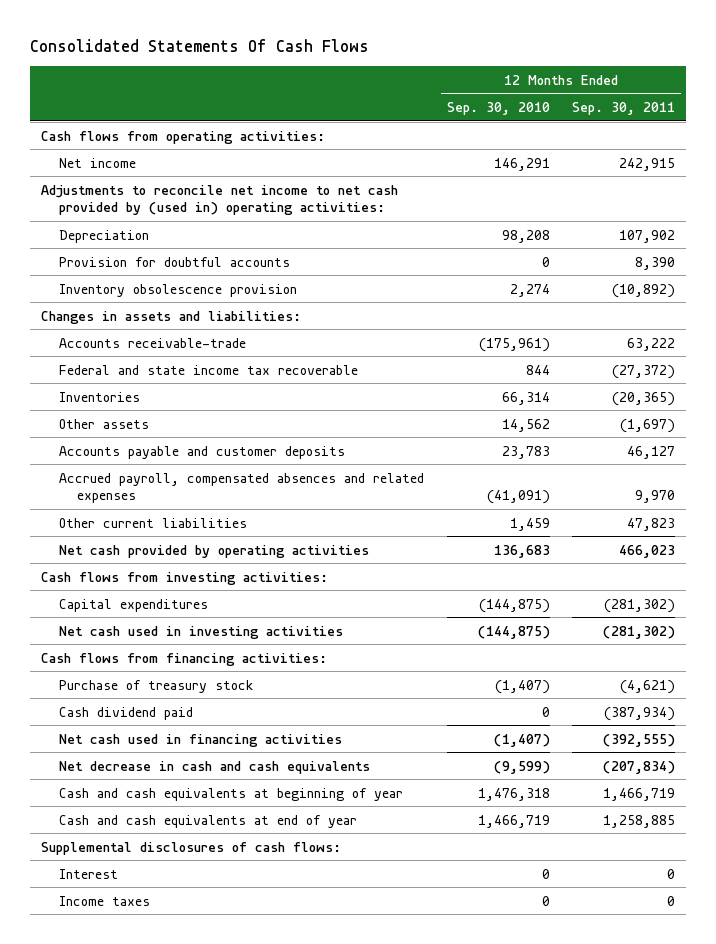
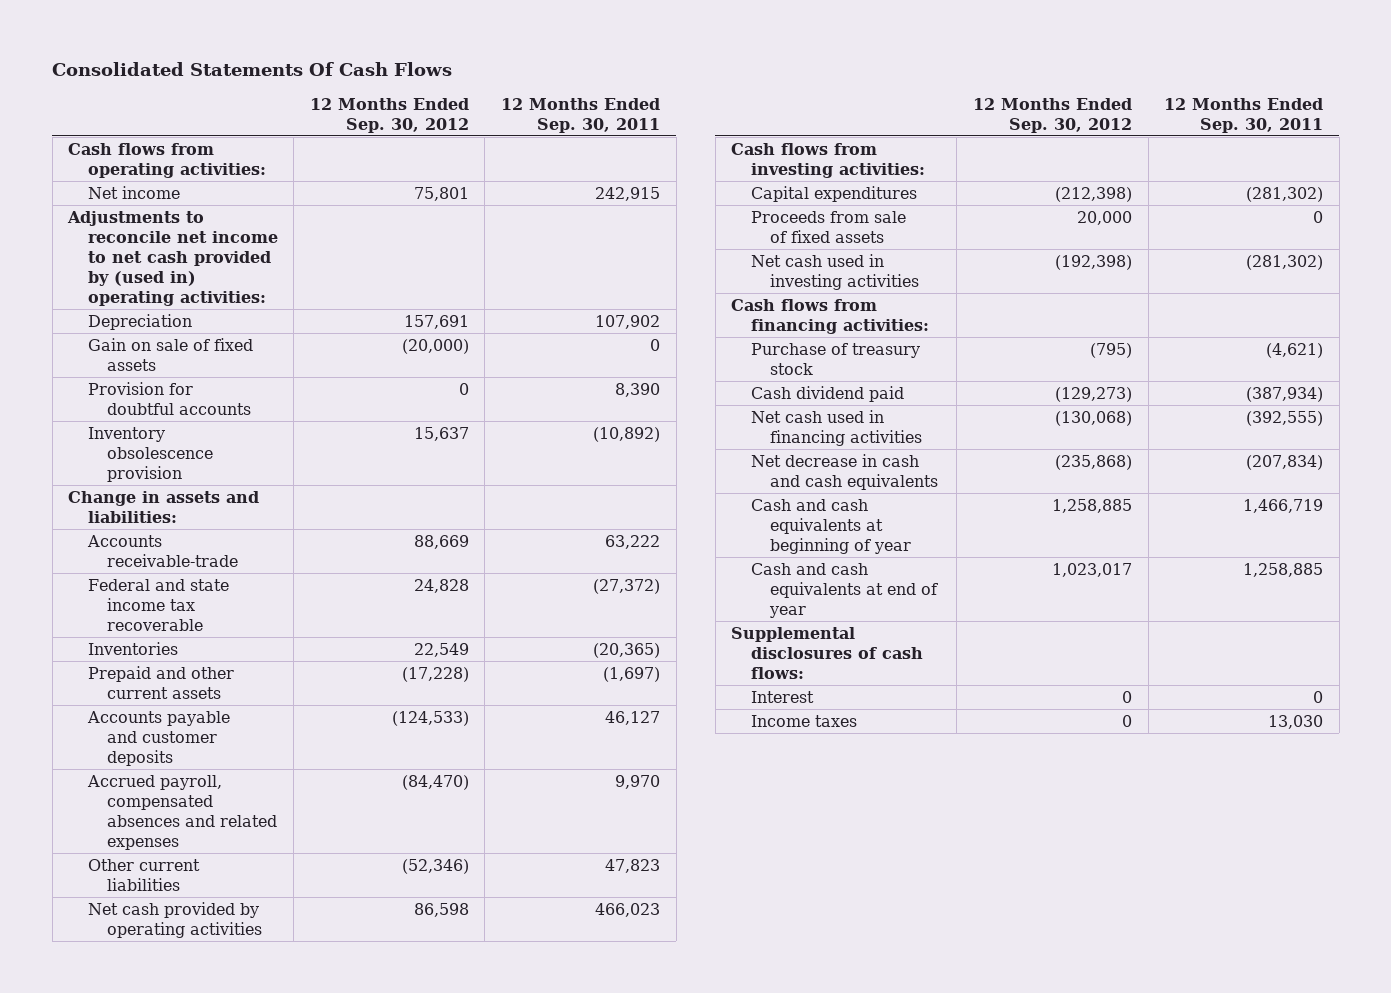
[446,102,550,116] Sep. 30, 2010 -> none
none -> [309,97,469,133] 12 Months Ended Sep. 30, 2012
none -> [87,337,253,371] Gain on sale of fixed assets
[41,310,302,324] Changes in assets and liabilities: -> [68,490,260,523] Change in assets and liabilities:
[59,418,150,429] Other assets -> [87,665,234,699] Prepaid and other current assets
none -> [750,210,906,243] Proceeds from sale of fixed assets
[666,895,675,906] 0 -> [1268,714,1324,729] 13,030

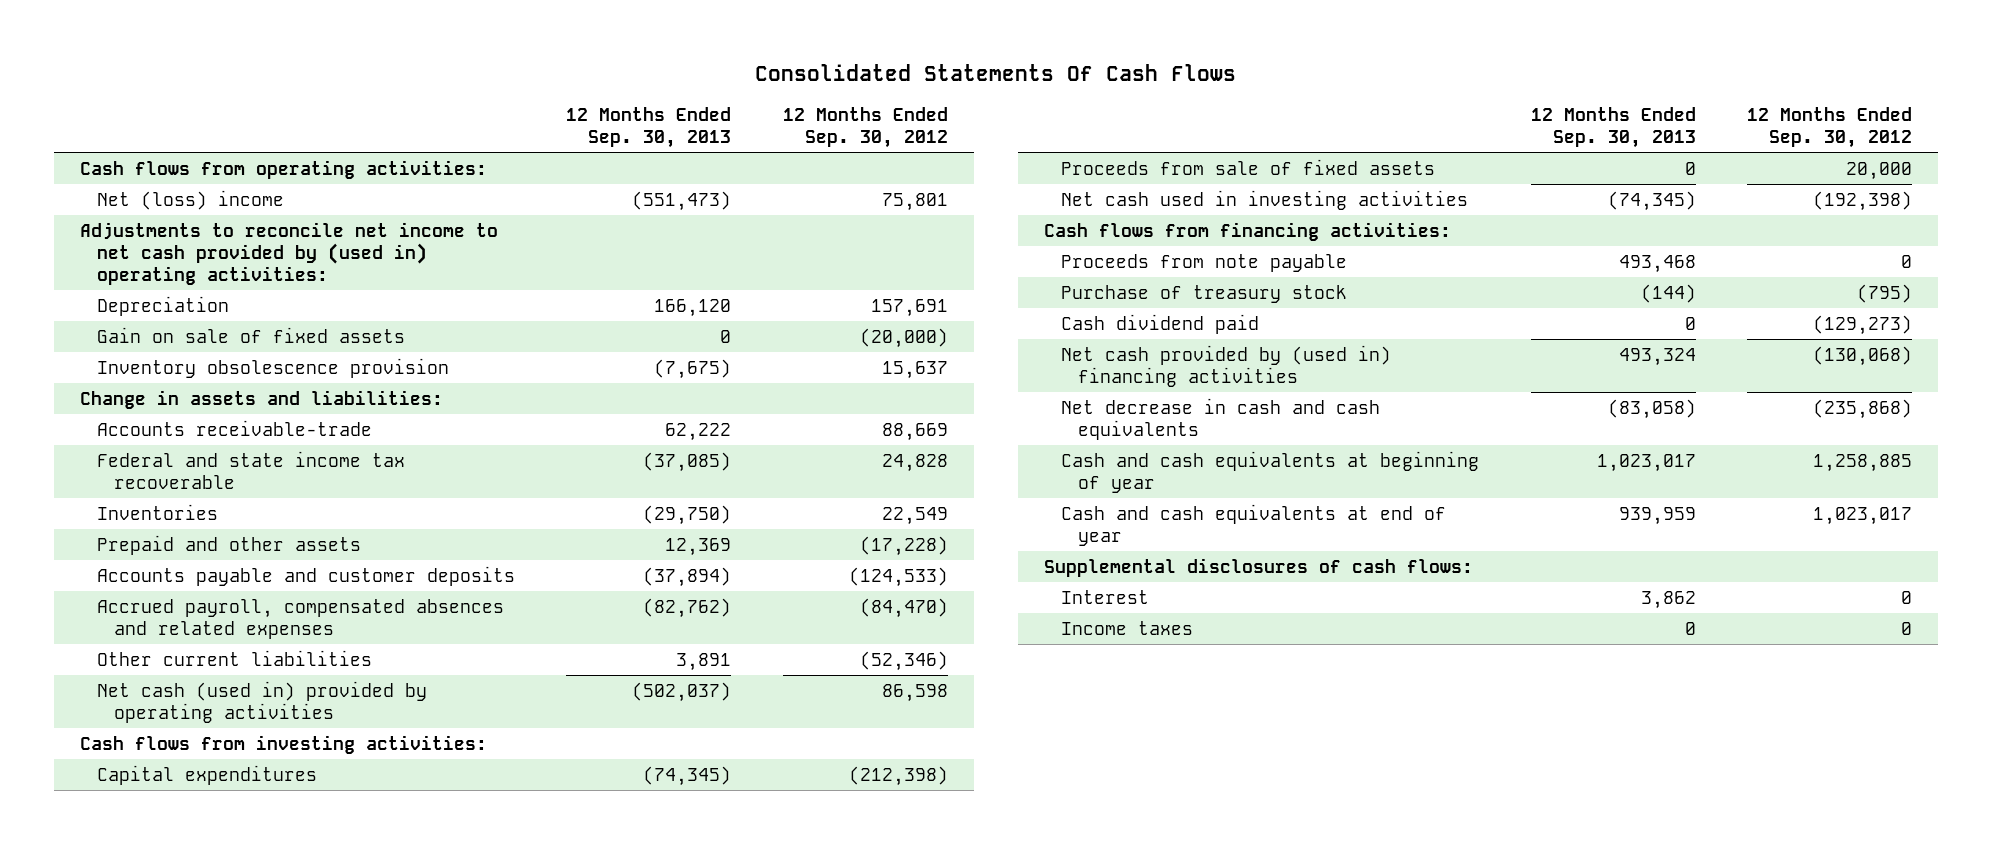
[501,97,661,133] 12 Months Ended Sep. 30, 2011 -> none
none -> [566,106,732,148] 12 Months Ended Sep. 30, 2013
[87,185,180,199] Net income -> [96,189,284,210] Net (loss) income
[87,381,251,415] Provision for doubtful accounts -> none
[87,665,234,699] Prepaid and other current assets -> [96,534,361,555] Prepaid and other assets
[87,901,262,938] Net cash provided by operating activities -> [96,680,427,723] Net cash (used in) provided by operating activities
none -> [1061,253,1348,272] Proceeds from note payable
[750,409,922,446] Net cash used in financing activities -> [1061,344,1392,387] Net cash provided by (used in) financing activities

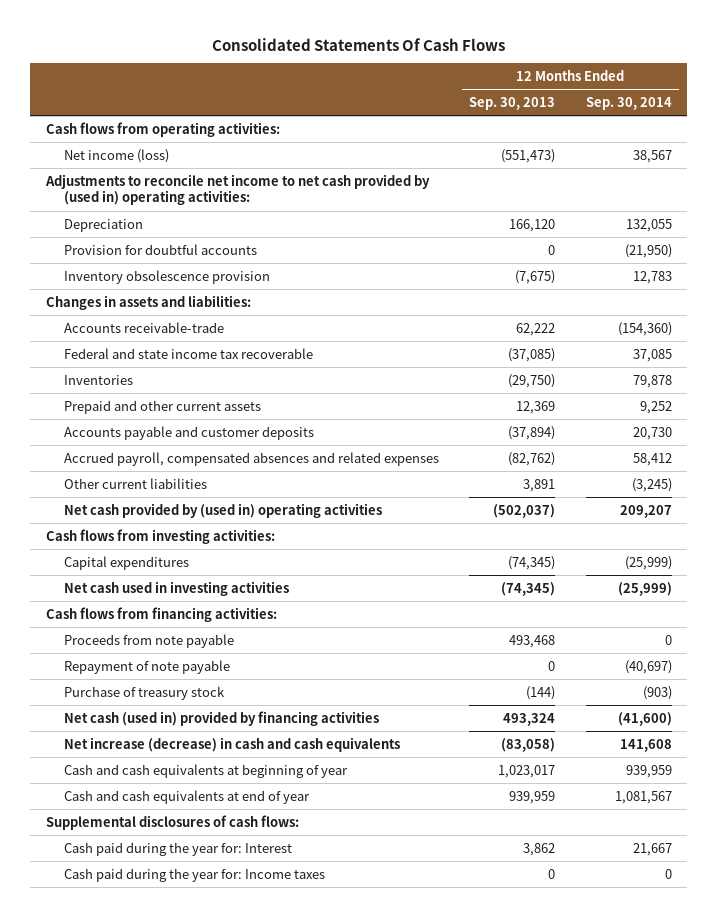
[783,106,949,148] 12 Months Ended Sep. 30, 2012 -> none
none -> [585,97,672,111] Sep. 30, 2014
[96,189,284,210] Net (loss) income -> [64,148,170,163] Net income (loss)
[96,326,405,343] Gain on sale of fixed assets -> none
none -> [64,243,258,255] Provision for doubtful accounts
[79,389,443,409] Change in assets and liabilities: -> [45,294,251,310] Changes in assets and liabilities:
[96,534,361,555] Prepaid and other assets -> [64,399,262,414] Prepaid and other current assets
[96,680,427,723] Net cash (used in) provided by operating activities -> [64,502,383,518] Net cash provided by (used in) operating activities
[1061,158,1436,175] Proceeds from sale of fixed assets -> none
none -> [64,659,231,674] Repayment of note payable
[1061,313,1260,334] Cash dividend paid -> none
[1061,344,1392,387] Net cash provided by (used in) financing activities -> [64,710,380,726] Net cash (used in) provided by financing activities
[1061,397,1381,440] Net decrease in cash and cash equivalents -> [64,736,401,752] Net increase (decrease) in cash and cash equivalents
[1061,589,1150,604] Interest -> [64,841,293,856] Cash paid during the year for: Interest
[1061,620,1194,635] Income taxes -> [64,867,326,882] Cash paid during the year for: Income taxes

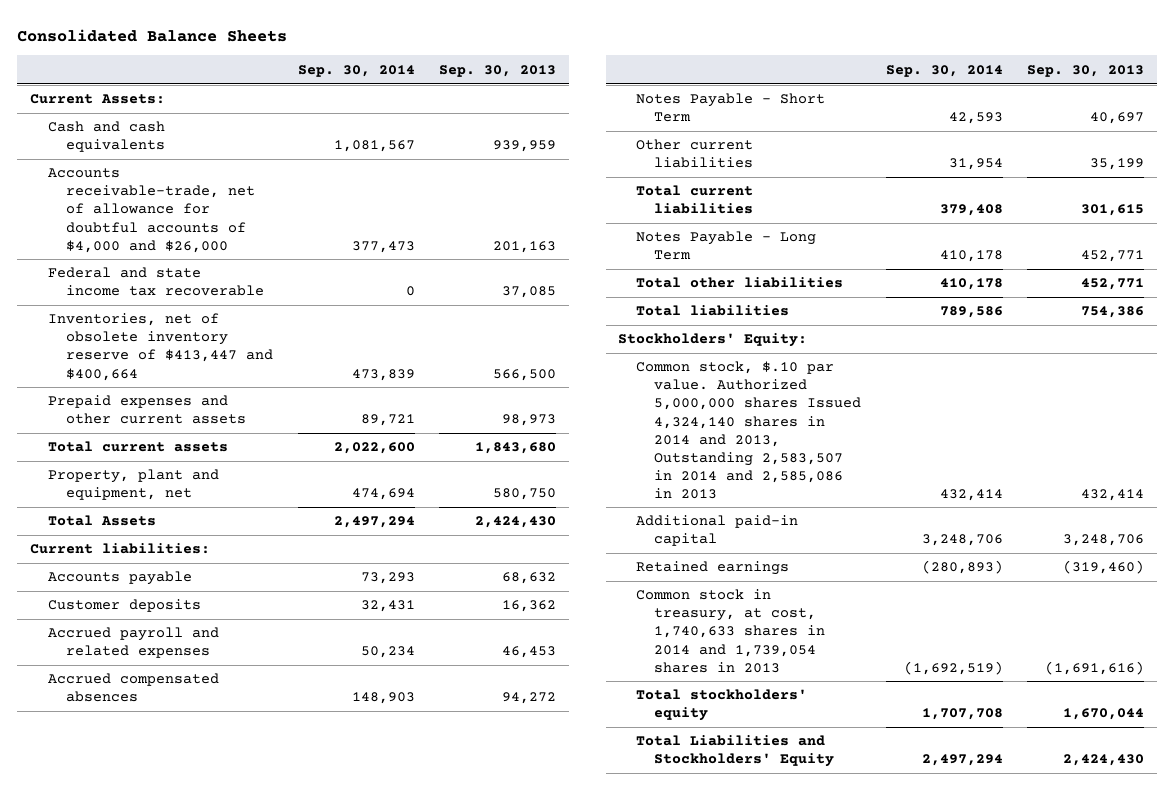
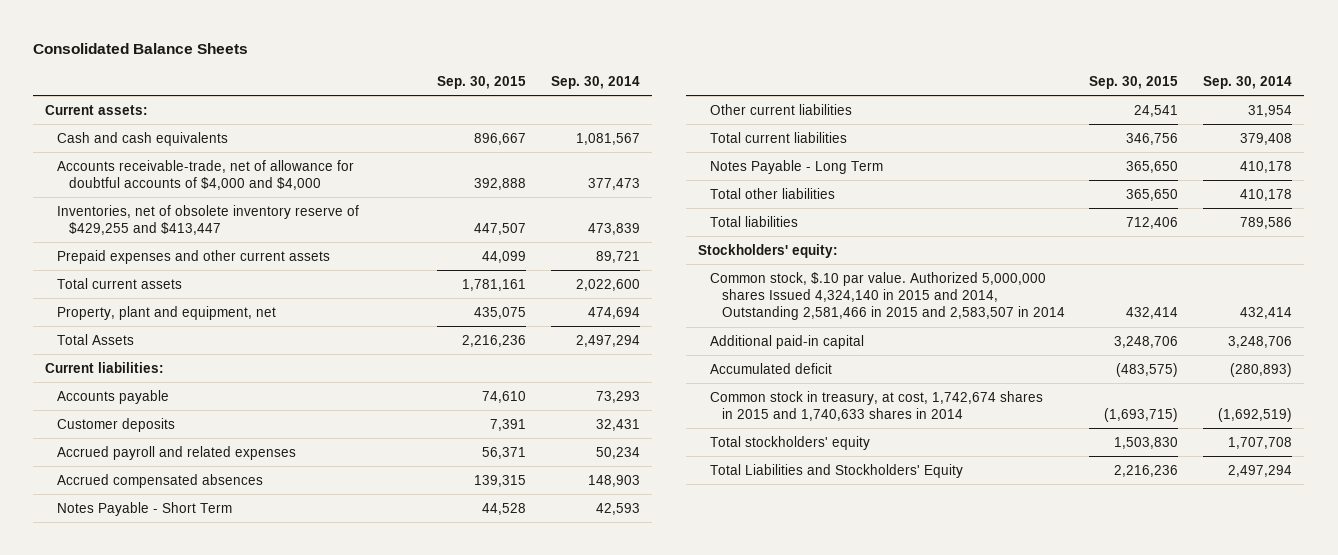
[439,64,557,77] Sep. 30, 2013 -> none
none -> [436,75,526,89] Sep. 30, 2015
[29,94,165,105] Current Assets: -> [45,104,149,115] Current assets:
[47,267,265,297] Federal and state income tax recoverable -> none
[47,168,256,253] Accounts receivable-trade, net of allowance for doubtful accounts of $4,000 and $26,000 -> [57,159,355,191] Accounts receivable-trade, net of allowance for doubtful accounts of $4,000 and $4,000
[47,313,274,381] Inventories, net of obsolete inventory reserve of $413,447 and $400,664 -> [57,204,360,236] Inventories, net of obsolete inventory reserve of $429,255 and $413,447
[618,333,808,348] Stockholders' Equity: -> [697,243,838,258] Stockholders' equity:
[636,361,862,499] Common stock, $.10 par value. Authorized 5,000,000 shares Issued 4,324,140 shares in 2014 and 2013, Outstanding 2,583,507 in 2014 and 2,585,086 in 2013 -> [709,271,1065,321] Common stock, $.10 par value. Authorized 5,000,000 shares Issued 4,324,140 in 2015 and 2014, Outstanding 2,581,466 in 2015 and 2,583,507 in 2014
[636,561,790,576] Retained earnings -> [709,362,832,374] Accumulated deficit
[636,589,826,673] Common stock in treasury, at cost, 1,740,633 shares in 2014 and 1,739,054 shares in 2013 -> [709,390,1043,422] Common stock in treasury, at cost, 1,742,674 shares in 2015 and 1,740,633 shares in 2014

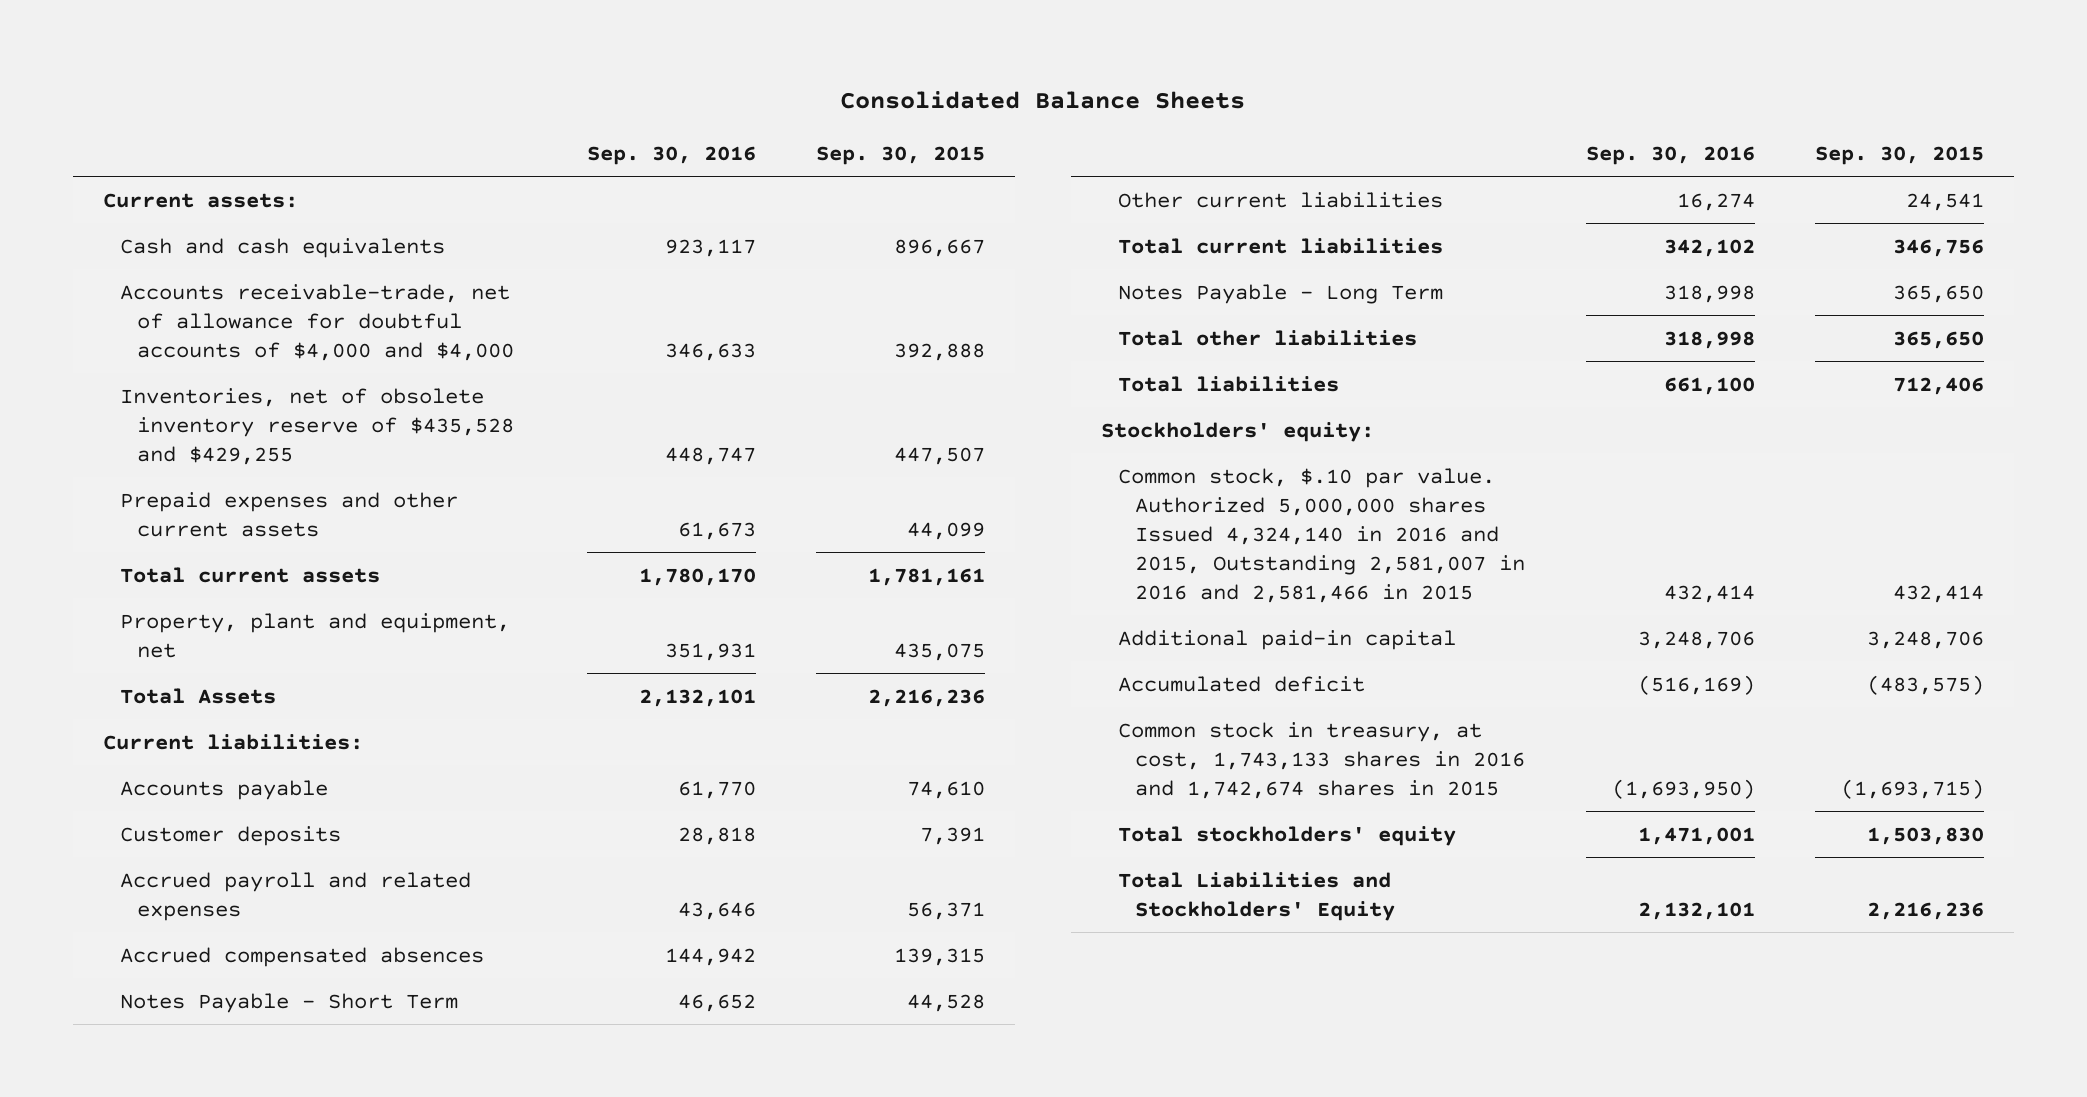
[550,75,640,89] Sep. 30, 2014 -> none
none -> [587,145,757,165] Sep. 30, 2016
[57,204,360,236] Inventories, net of obsolete inventory reserve of $429,255 and $413,447 -> [119,387,514,465] Inventories, net of obsolete inventory reserve of $435,528 and $429,255
[709,271,1065,321] Common stock, $.10 par value. Authorized 5,000,000 shares Issued 4,324,140 in 2015 and 2014, Outstanding 2,581,466 in 2015 and 2,583,507 in 2014 -> [1118,467,1526,603] Common stock, $.10 par value. Authorized 5,000,000 shares Issued 4,324,140 in 2016 and 2015, Outstanding 2,581,007 in 2016 and 2,581,466 in 2015
[709,390,1043,422] Common stock in treasury, at cost, 1,742,674 shares in 2015 and 1,740,633 shares in 2014 -> [1118,721,1526,799] Common stock in treasury, at cost, 1,743,133 shares in 2016 and 1,742,674 shares in 2015

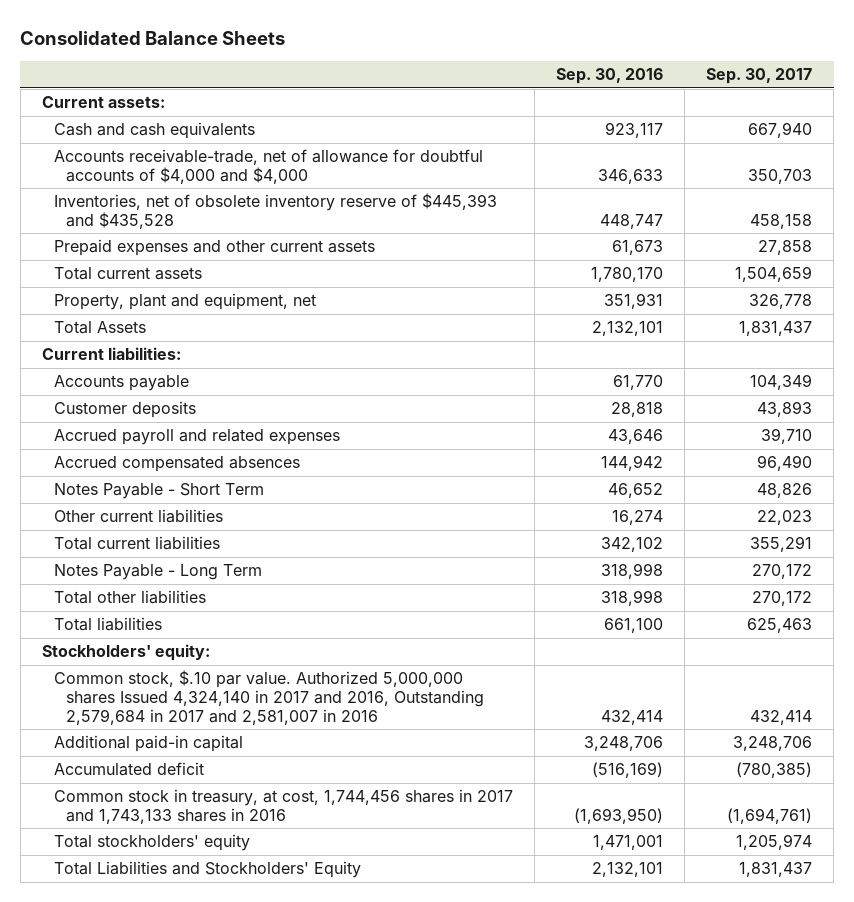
[816,145,986,165] Sep. 30, 2015 -> none
none -> [706,68,813,85] Sep. 30, 2017
[119,387,514,465] Inventories, net of obsolete inventory reserve of $435,528 and $429,255 -> [53,193,497,229] Inventories, net of obsolete inventory reserve of $445,393 and $435,528
[1118,467,1526,603] Common stock, $.10 par value. Authorized 5,000,000 shares Issued 4,324,140 in 2016 and 2015, Outstanding 2,581,007 in 2016 and 2,581,466 in 2015 -> [53,670,484,725] Common stock, $.10 par value. Authorized 5,000,000 shares Issued 4,324,140 in 2017 and 2016, Outstanding 2,579,684 in 2017 and 2,581,007 in 2016
[1118,721,1526,799] Common stock in treasury, at cost, 1,743,133 shares in 2016 and 1,742,674 shares in 2015 -> [53,789,513,824] Common stock in treasury, at cost, 1,744,456 shares in 2017 and 1,743,133 shares in 2016

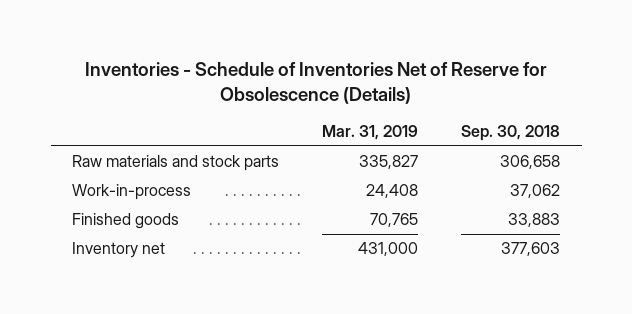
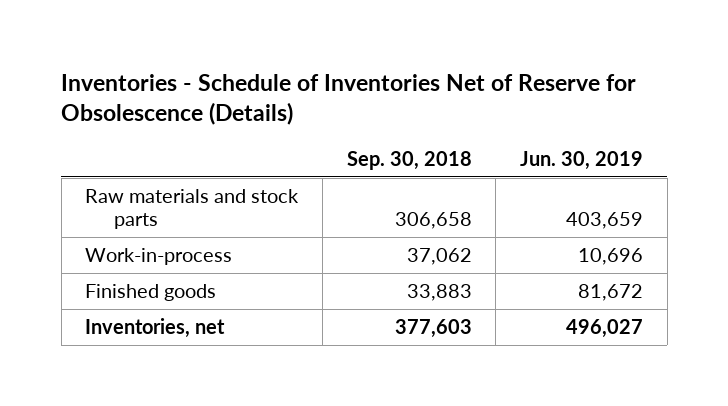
[322,125,419,141] Mar. 31, 2019 -> none
none -> [519,150,643,170] Jun. 30, 2019
[72,242,166,259] Inventory net -> [85,317,226,338] Inventories, net

